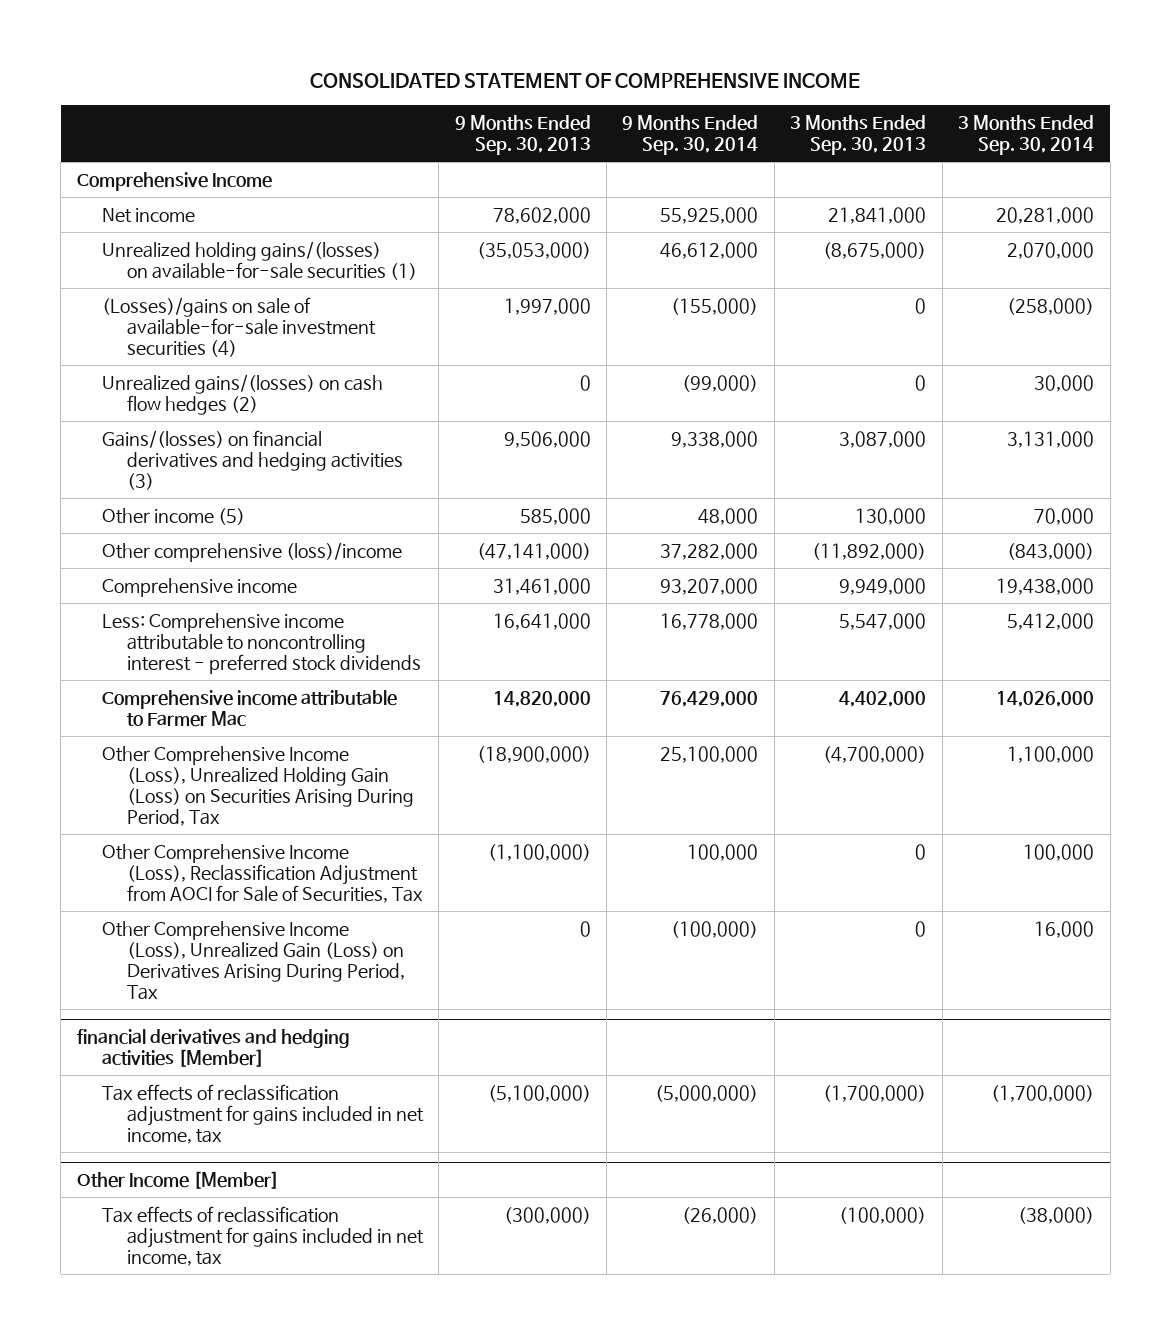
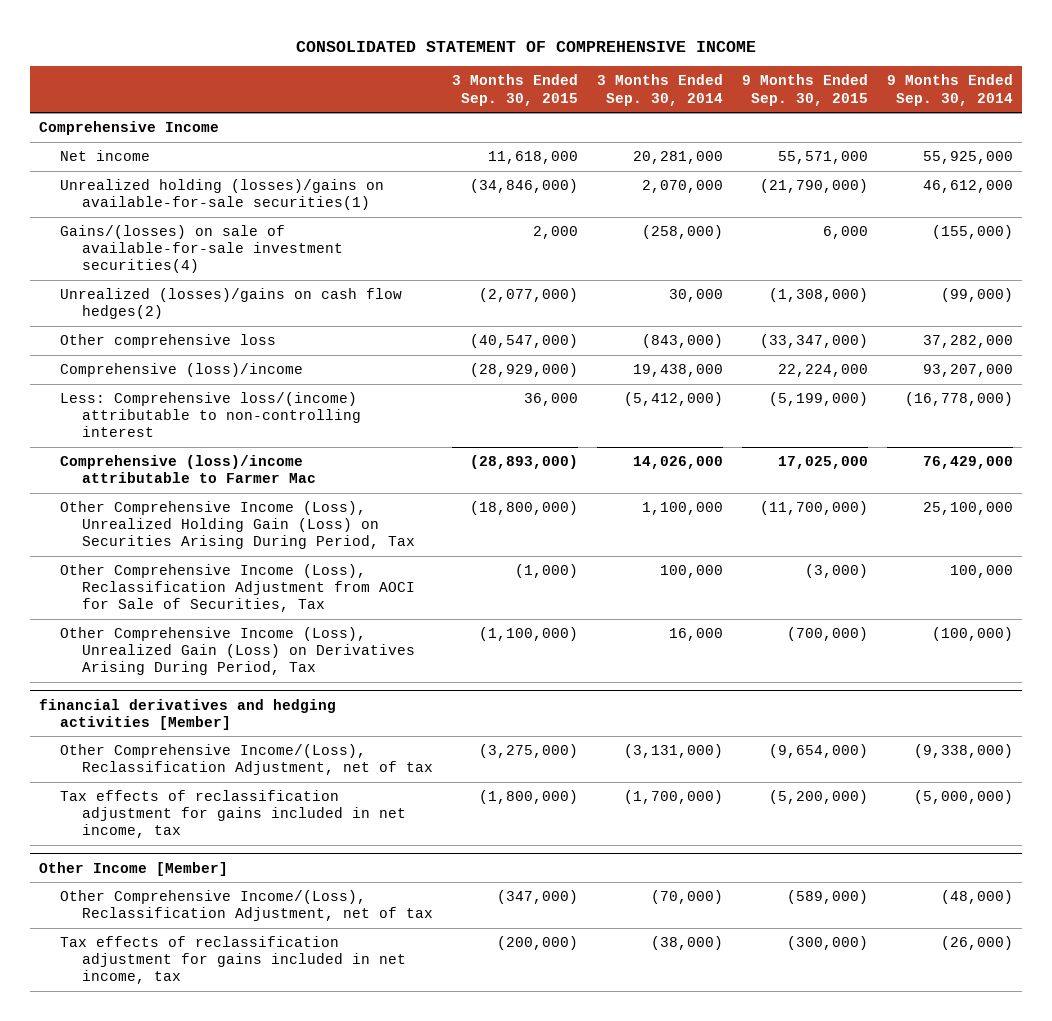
[454,115,591,156] 9 Months Ended Sep. 30, 2013 -> none
[790,115,927,156] 3 Months Ended Sep. 30, 2013 -> none
none -> [451,74,578,106] 3 Months Ended Sep. 30, 2015
none -> [741,74,868,106] 9 Months Ended Sep. 30, 2015
[101,429,403,490] Gains/(losses) on financial derivatives and hedging activities (3) -> none
[101,507,245,525] Other income (5) -> none
[101,240,417,280] Unrealized holding gains/(losses) on available-for-sale securities (1) -> [60,179,385,211] Unrealized holding (losses)/gains on available-for-sale securities(1)
[101,296,376,357] (Losses)/gains on sale of available-for-sale investment securities (4) -> [60,225,343,274] Gains/(losses) on sale of available-for-sale investment securities(4)
[101,373,383,415] Unrealized gains/(losses) on cash flow hedges (2) -> [60,288,403,320] Unrealized (losses)/gains on cash flow hedges(2)
[101,541,402,562] Other comprehensive (loss)/income -> [60,334,277,349] Other comprehensive loss
[101,577,297,597] Comprehensive income -> [60,363,304,378] Comprehensive (loss)/income
[101,612,421,674] Less: Comprehensive income attributable to noncontrolling interest - preferred stock dividends -> [60,392,361,438] Less: Comprehensive loss/(income) attributable to non-controlling interest
[660,612,759,630] 16,778,000 -> [904,392,1013,407] (16,778,000)
[1007,612,1095,630] 5,412,000 -> [623,392,723,407] (5,412,000)
[101,689,397,727] Comprehensive income attributable to Farmer Mac -> [60,455,316,484] Comprehensive (loss)/income attributable to Farmer Mac
none -> [60,744,433,776] Other Comprehensive Income/(Loss), Reclassification Adjustment, net of tax
none -> [60,890,433,922] Other Comprehensive Income/(Loss), Reclassification Adjustment, net of tax

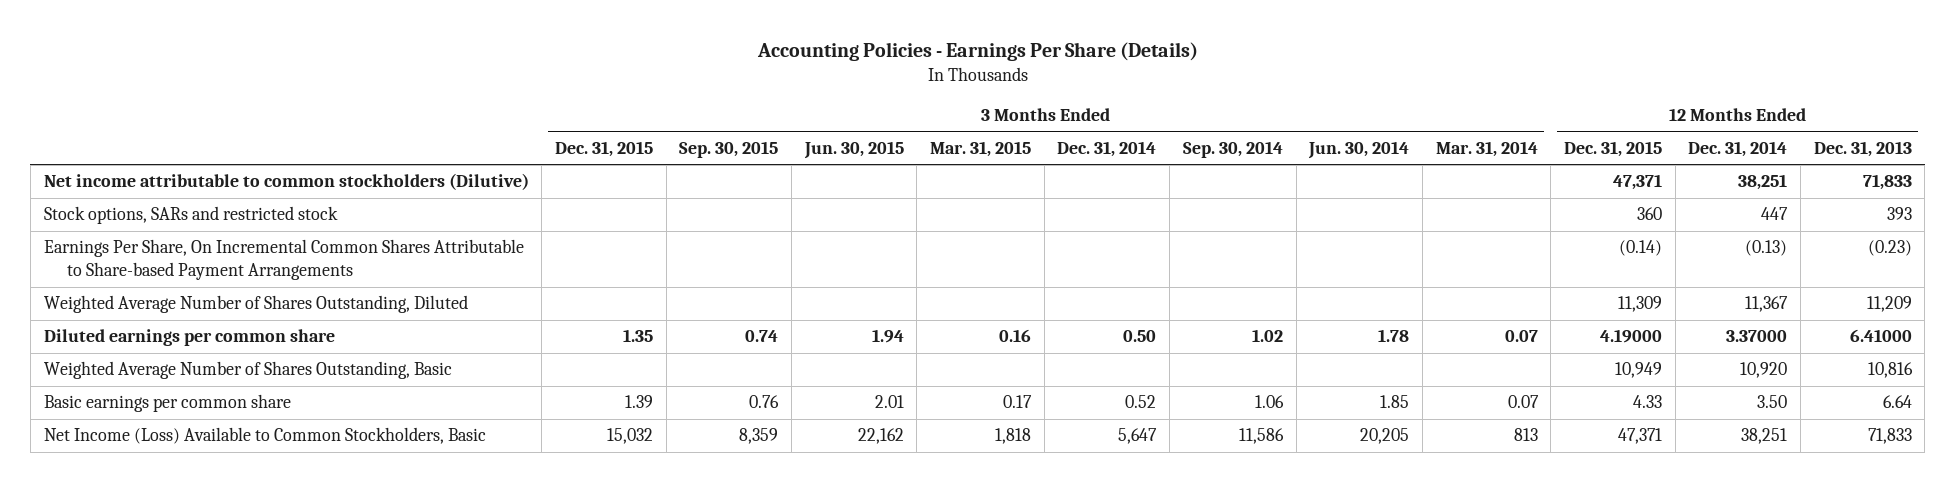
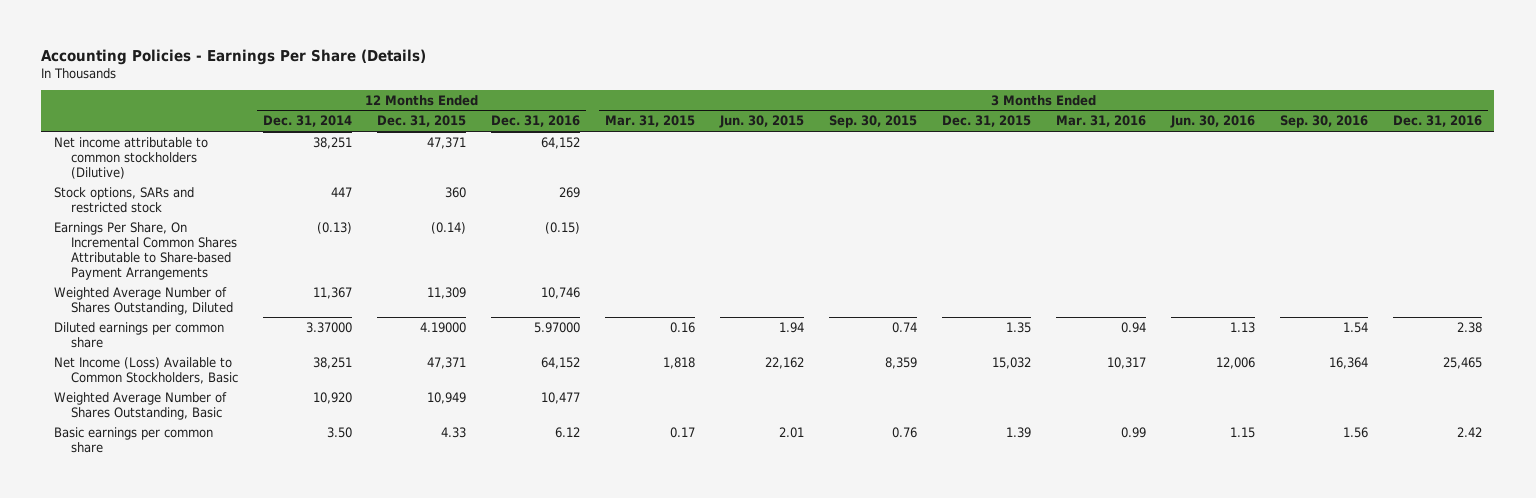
[1057,140,1157,157] Dec. 31, 2014 -> none
[1182,140,1283,158] Sep. 30, 2014 -> none
[1308,140,1410,159] Jun. 30, 2014 -> none
[1435,140,1538,157] Mar. 31, 2014 -> none
[1813,140,1912,157] Dec. 31, 2013 -> none
none -> [491,115,581,128] Dec. 31, 2016
none -> [1056,115,1147,128] Mar. 31, 2016
none -> [1170,115,1256,129] Jun. 30, 2016
none -> [1279,115,1368,129] Sep. 30, 2016
none -> [1392,115,1482,128] Dec. 31, 2016
[43,427,486,445] Net Income (Loss) Available to Common Stockholders, Basic -> [53,356,239,384] Net Income (Loss) Available to Common Stockholders, Basic

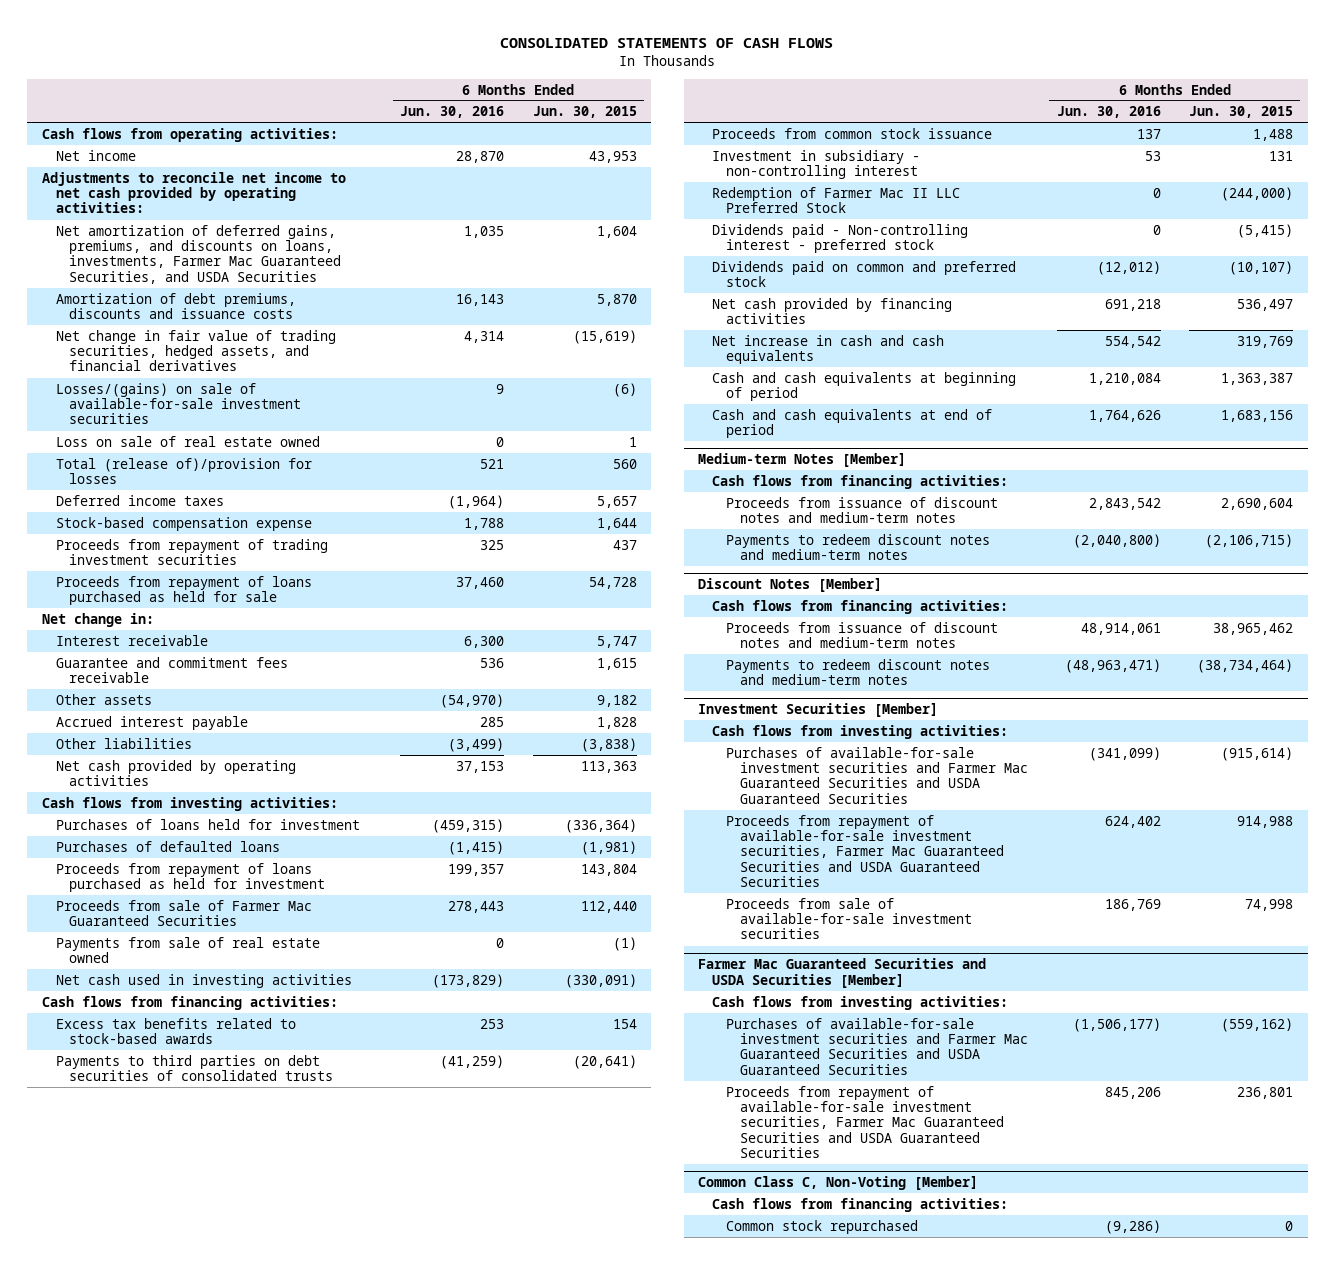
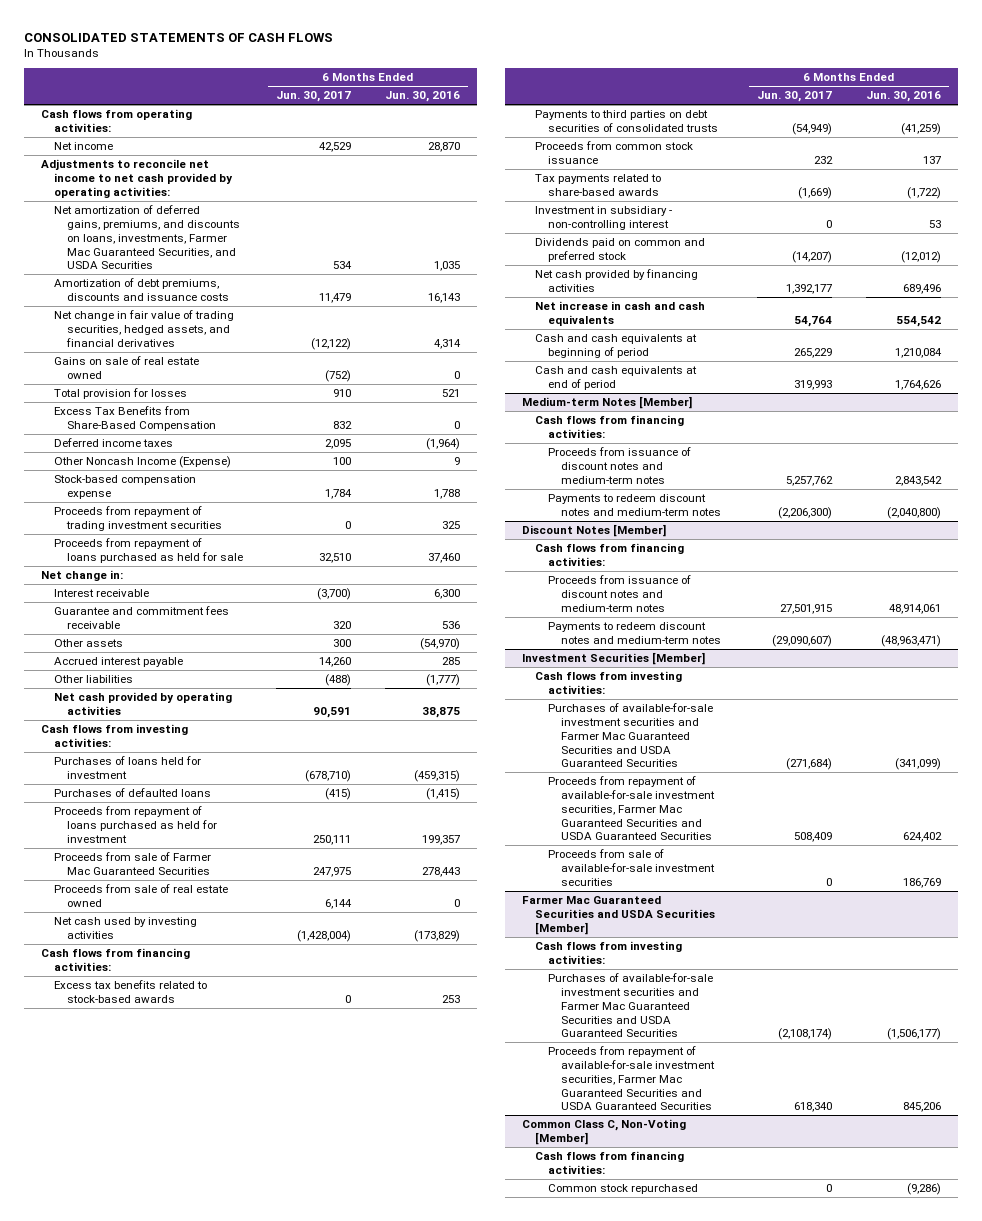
[532,106,637,119] Jun. 30, 2015 -> none
none -> [276,91,352,103] Jun. 30, 2017
[55,382,302,425] Losses/(gains) on sale of available-for-sale investment securities -> none
[55,435,320,447] Loss on sale of real estate owned -> [53,355,199,379] Gains on sale of real estate owned
[55,457,312,485] Total (release of)/provision for losses -> [53,387,187,399] Total provision for losses
none -> [53,405,216,431] Excess Tax Benefits from Share-Based Compensation
none -> [53,455,231,468] Other Noncash Income (Expense)
[447,737,504,752] (3,499) -> [425,673,460,686] (1,777)
[455,760,504,773] 37,153 -> [421,706,460,718] 38,875
[55,936,320,964] Payments from sale of real estate owned -> [53,883,228,907] Proceeds from sale of real estate owned
[55,973,352,988] Net cash used in investing activities -> [53,916,197,939] Net cash used by investing activities
none -> [534,173,661,196] Tax payments related to share-based awards
[712,186,961,214] Redemption of Farmer Mac II LLC Preferred Stock -> none
[712,223,969,254] Dividends paid - Non-controlling interest - preferred stock -> none
[1104,298,1161,311] 691,218 -> [902,283,941,294] 689,496

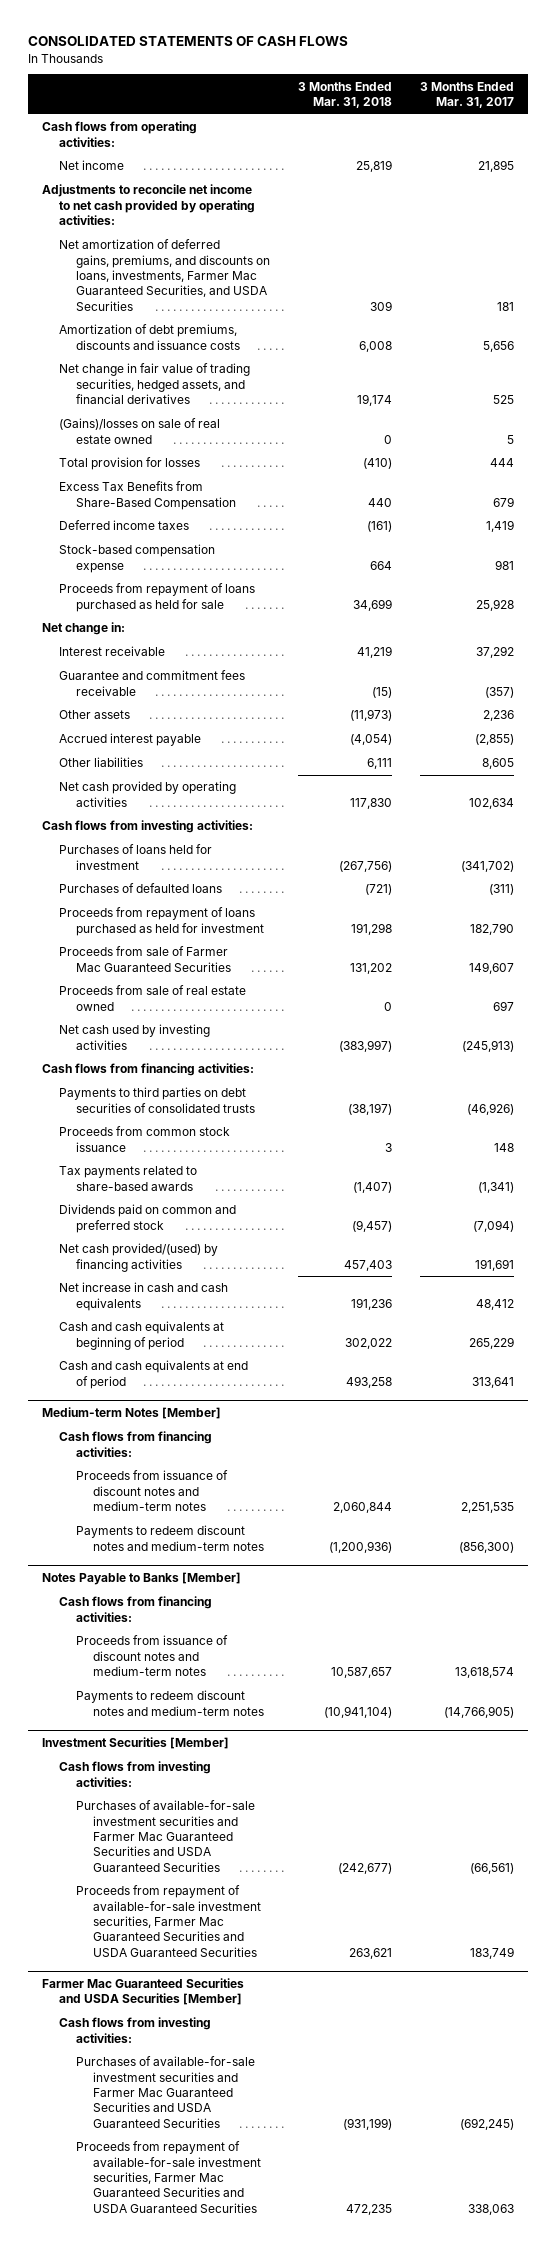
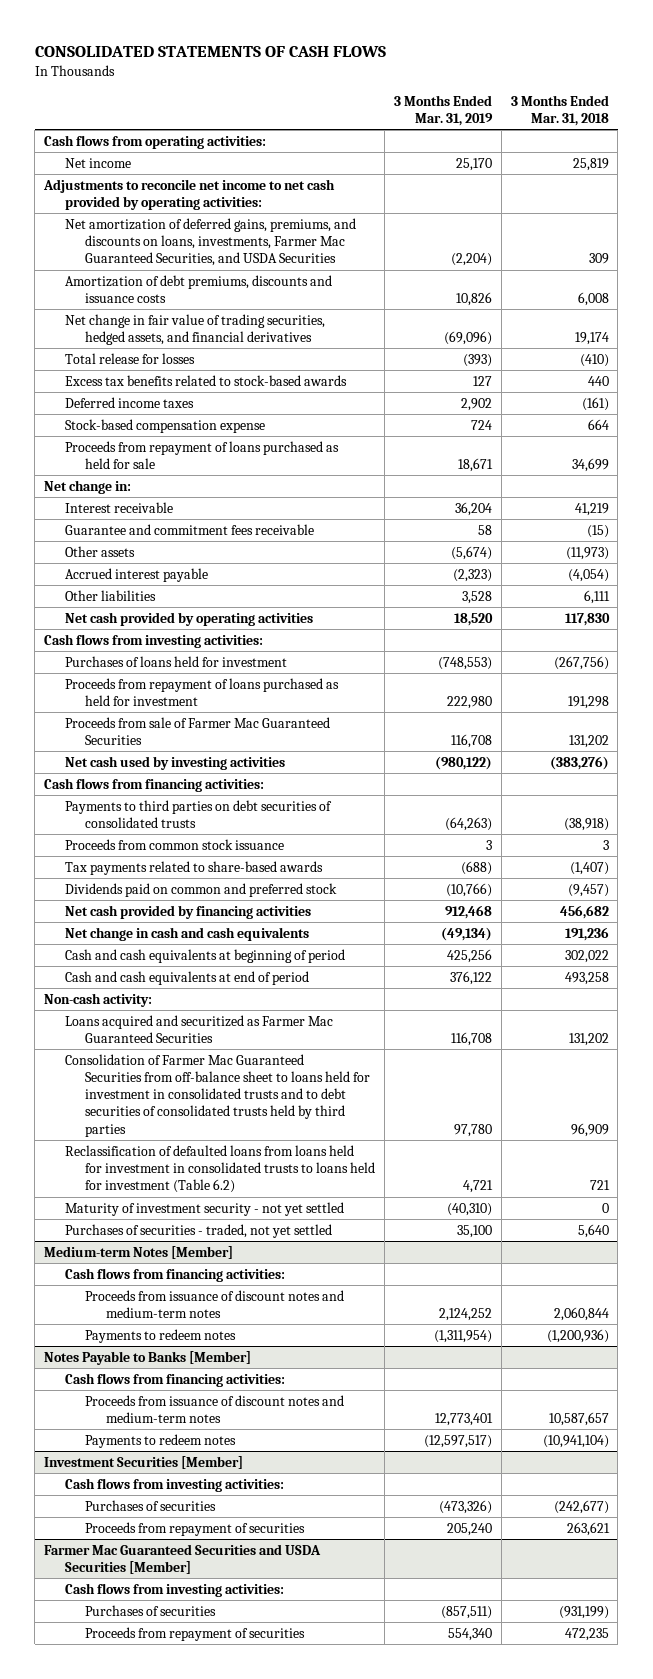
[420,81,515,109] 3 Months Ended Mar. 31, 2017 -> none
none -> [394,94,494,127] 3 Months Ended Mar. 31, 2019
[59,418,221,444] (Gains)/losses on sale of real estate owned -> none
[59,457,201,471] Total provision for losses -> [64,352,195,364] Total release for losses
[59,481,237,510] Excess Tax Benefits from Share-Based Compensation -> [64,374,347,386] Excess tax benefits related to stock-based awards
[59,883,223,894] Purchases of defaulted loans -> none
[59,985,247,1011] Proceeds from sale of real estate owned -> none
[339,1039,393,1052] (383,997) -> [549,755,609,770] (383,276)
[348,1102,393,1115] (38,197) -> [563,818,609,832] (38,918)
[59,1243,219,1272] Net cash provided/(used) by financing activities -> [64,904,311,919] Net cash provided by financing activities
[344,1259,393,1271] 457,403 -> [559,904,609,919] 456,682
[59,1282,229,1311] Net increase in cash and cash equivalents -> [64,926,309,941] Net change in cash and cash equivalents
none -> [44,992,153,1007] Non-cash activity:
none -> [64,1014,333,1044] Loans acquired and securitized as Farmer Mac Guaranteed Securities
none -> [64,1053,371,1137] Consolidation of Farmer Mac Guaranteed Securities from off-balance sheet to loans held for investment in consolidated trusts and to debt securities of consolidated trusts held by third parties
none -> [64,1144,376,1194] Reclassification of defaulted loans from loans held for investment in consolidated trusts to loans held for investment (Table 6.2)
none -> [64,1201,344,1216] Maturity of investment security - not yet settled
none -> [64,1223,332,1238] Purchases of securities - traded, not yet settled
[76,1525,265,1551] Payments to redeem discount notes and medium-term notes -> [85,1328,237,1343] Payments to redeem notes
[76,1690,265,1716] Payments to redeem discount notes and medium-term notes -> [85,1433,237,1448] Payments to redeem notes
[76,1800,256,1872] Purchases of available-for-sale investment securities and Farmer Mac Guaranteed Securities and USDA Guaranteed Securities -> [85,1499,217,1511] Purchases of securities
[76,1885,262,1957] Proceeds from repayment of available-for-sale investment securities, Farmer Mac Guaranteed Securities and USDA Guaranteed Securities -> [85,1521,306,1536] Proceeds from repayment of securities
[76,2056,256,2128] Purchases of available-for-sale investment securities and Farmer Mac Guaranteed Securities and USDA Guaranteed Securities -> [85,1604,217,1616] Purchases of securities
[76,2141,262,2213] Proceeds from repayment of available-for-sale investment securities, Farmer Mac Guaranteed Securities and USDA Guaranteed Securities -> [85,1626,306,1641] Proceeds from repayment of securities

